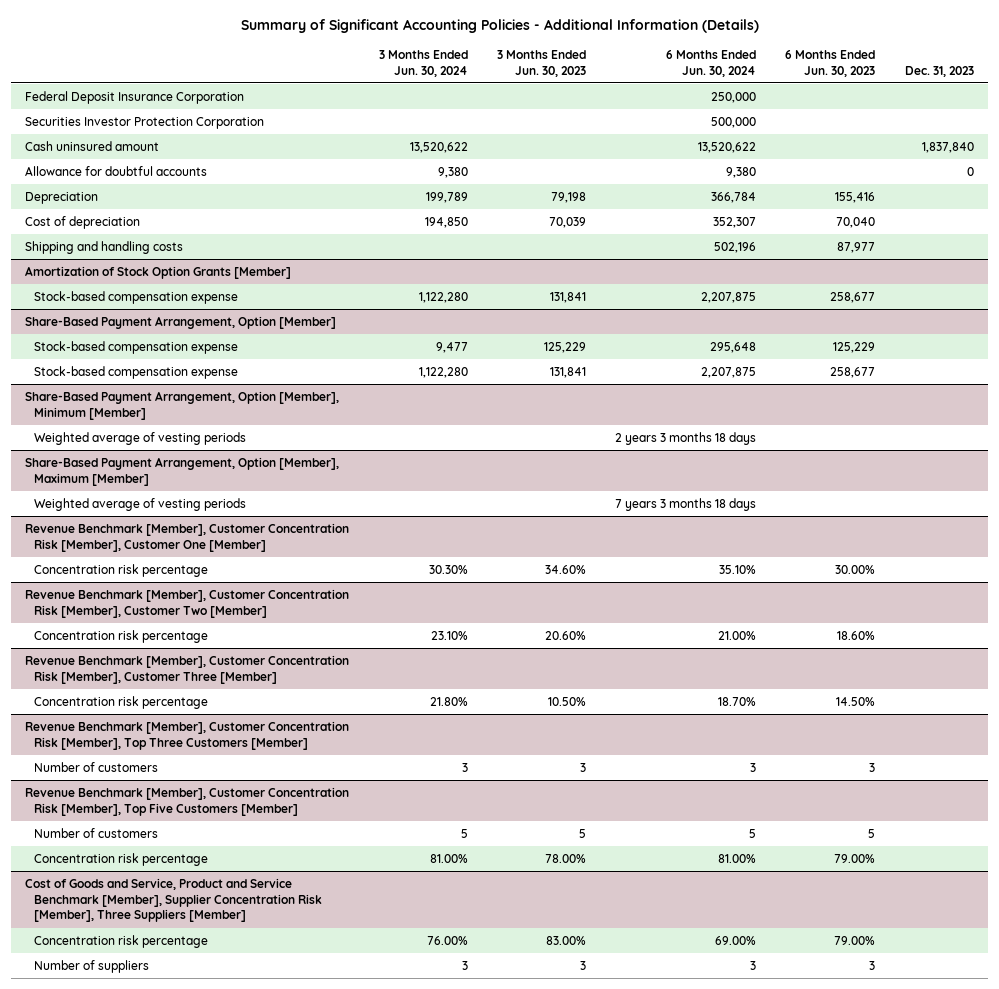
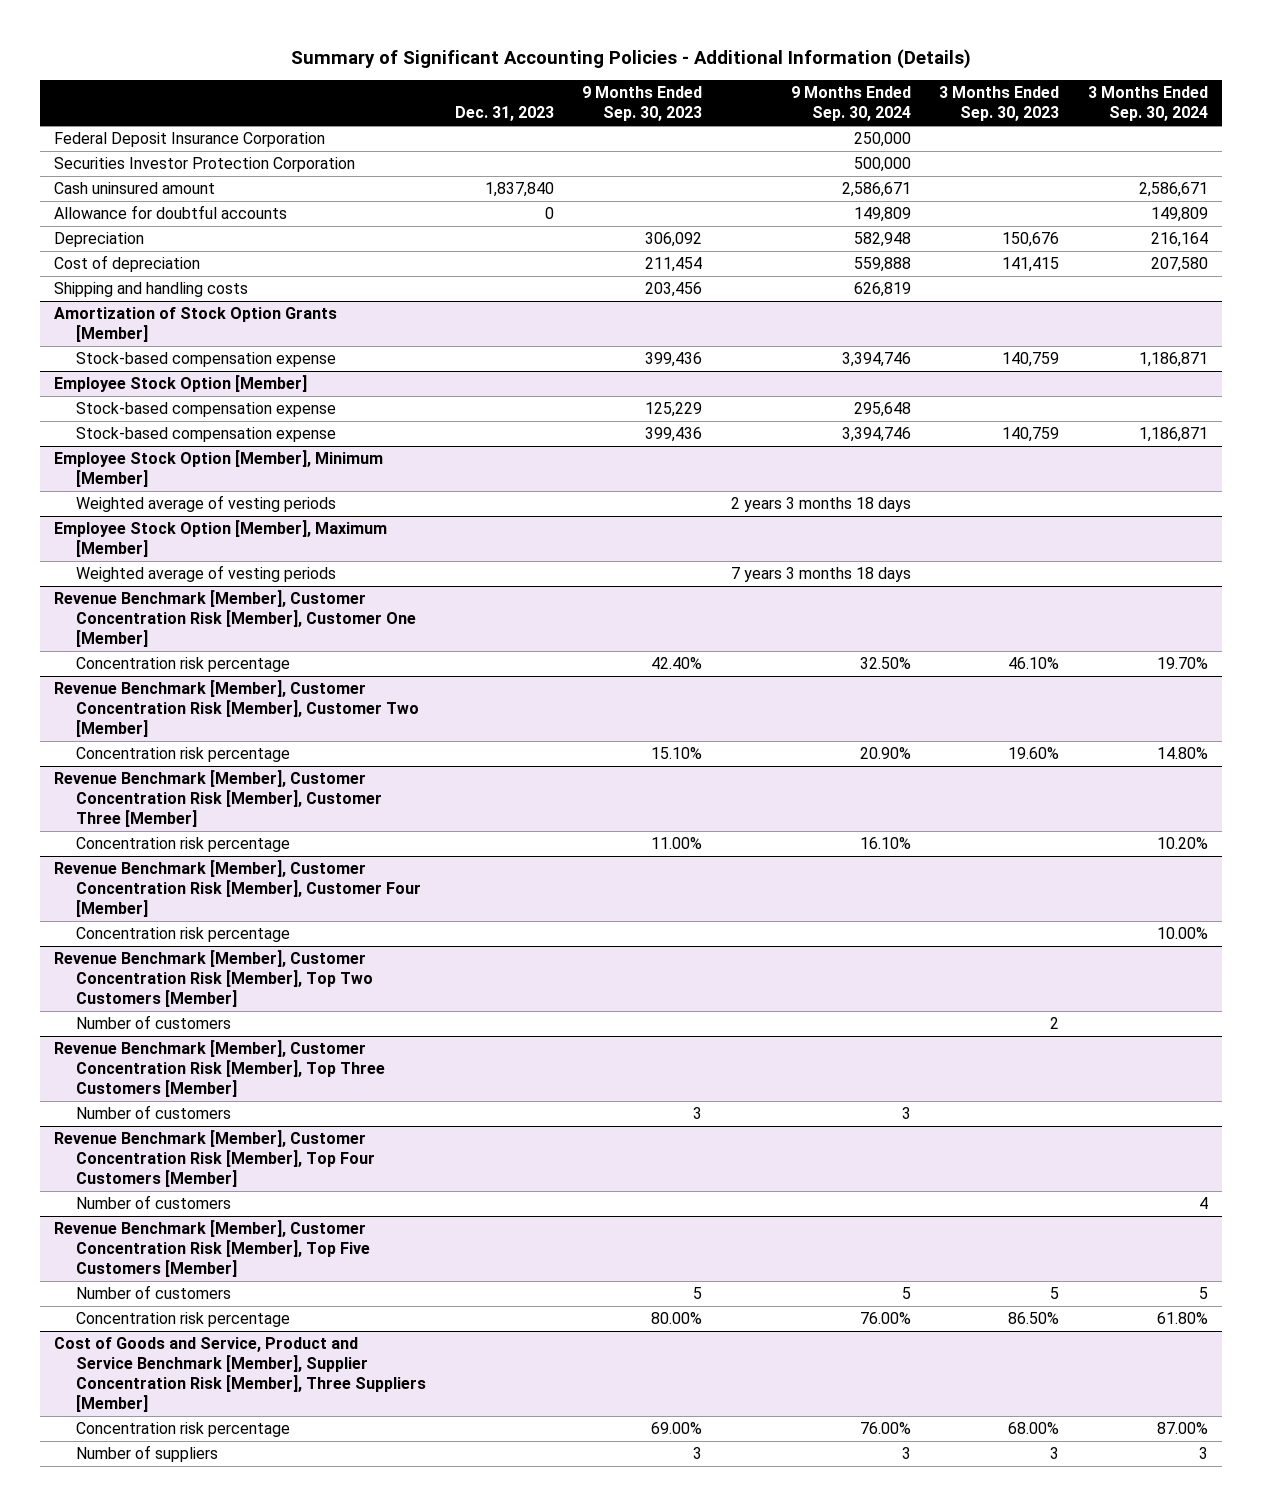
[378,49,468,77] 3 Months Ended Jun. 30, 2024 -> none
[496,49,586,77] 3 Months Ended Jun. 30, 2023 -> none
[666,49,757,77] 6 Months Ended Jun. 30, 2024 -> none
[785,49,876,77] 6 Months Ended Jun. 30, 2023 -> none
none -> [582,86,703,122] 9 Months Ended Sep. 30, 2023
none -> [790,86,911,122] 9 Months Ended Sep. 30, 2024
none -> [939,86,1060,122] 3 Months Ended Sep. 30, 2023
none -> [1087,86,1208,122] 3 Months Ended Sep. 30, 2024
[25,315,337,329] Share-Based Payment Arrangement, Option [Member] -> [53,375,307,393] Employee Stock Option [Member]
[25,390,340,420] Share-Based Payment Arrangement, Option [Member], Minimum [Member] -> none
[34,431,247,445] Weighted average of vesting periods -> none
[25,456,340,486] Share-Based Payment Arrangement, Option [Member], Maximum [Member] -> none
[34,497,247,511] Weighted average of vesting periods -> none
none -> [53,450,383,488] Employee Stock Option [Member], Minimum [Member]
none -> [76,495,337,513] Weighted average of vesting periods
none -> [53,520,387,558] Employee Stock Option [Member], Maximum [Member]
none -> [76,565,337,583] Weighted average of vesting periods
none -> [53,860,422,917] Revenue Benchmark [Member], Customer Concentration Risk [Member], Customer Four [Member]
none -> [76,927,291,943] Concentration risk percentage
none -> [53,950,374,1007] Revenue Benchmark [Member], Customer Concentration Risk [Member], Top Two Customers [Member]
none -> [76,1015,232,1030] Number of customers
none -> [53,1130,376,1187] Revenue Benchmark [Member], Customer Concentration Risk [Member], Top Four Customers [Member]
none -> [76,1195,232,1210] Number of customers

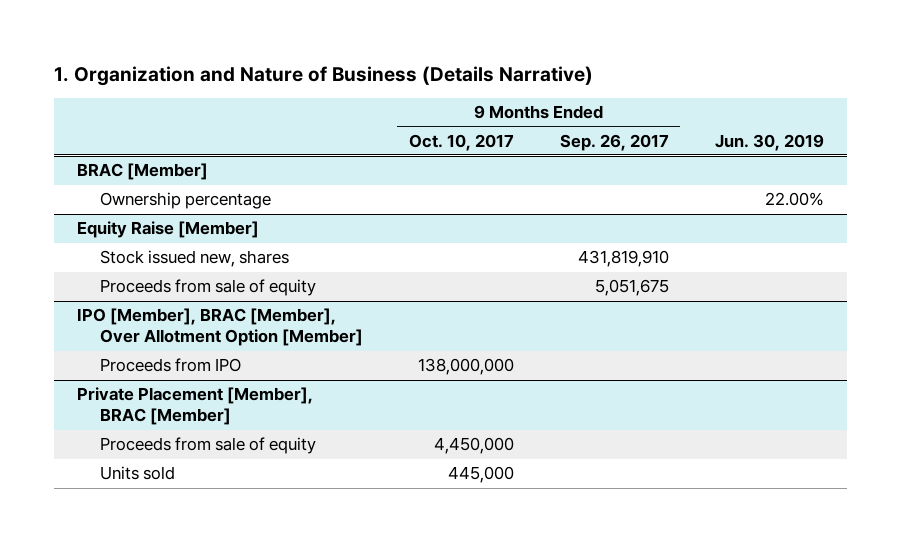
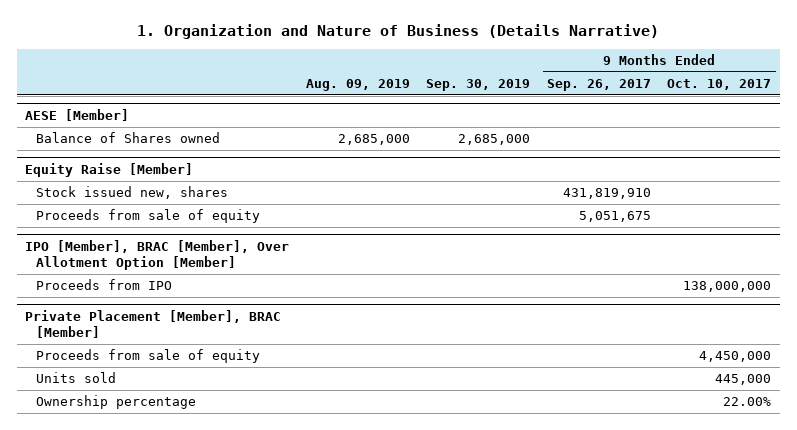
[714,133,824,151] Jun. 30, 2019 -> none
none -> [305,78,410,91] Aug. 09, 2019
none -> [426,78,531,91] Sep. 30, 2019
[77,163,209,181] BRAC [Member] -> none
[99,192,271,210] Ownership percentage -> none
none -> [25,108,130,121] AESE [Member]
none -> [36,132,221,144] Balance of Shares owned
none -> [36,395,197,410] Ownership percentage

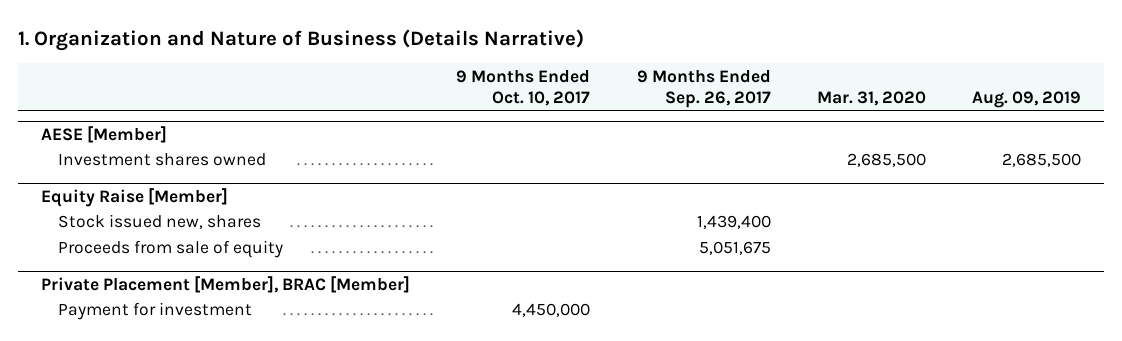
[426,78,531,91] Sep. 30, 2019 -> none
none -> [816,90,926,106] Mar. 31, 2020
[36,132,221,144] Balance of Shares owned -> [58,153,267,167] Investment shares owned
[337,134,410,146] 2,685,000 -> [1002,153,1082,168] 2,685,500
[562,188,651,200] 431,819,910 -> [696,215,771,230] 1,439,400
[25,239,290,270] IPO [Member], BRAC [Member], Over Allotment Option [Member] -> none
[36,279,173,291] Proceeds from IPO -> none
[36,372,117,384] Units sold -> none
[36,395,197,410] Ownership percentage -> none
[36,349,261,364] Proceeds from sale of equity -> [58,302,253,321] Payment for investment

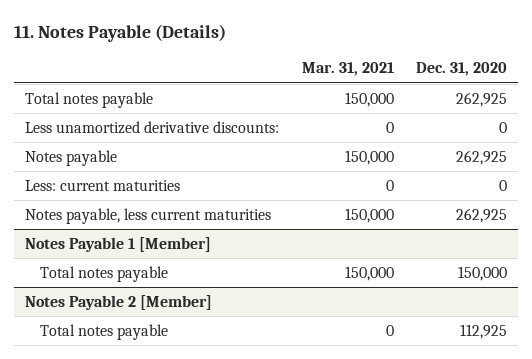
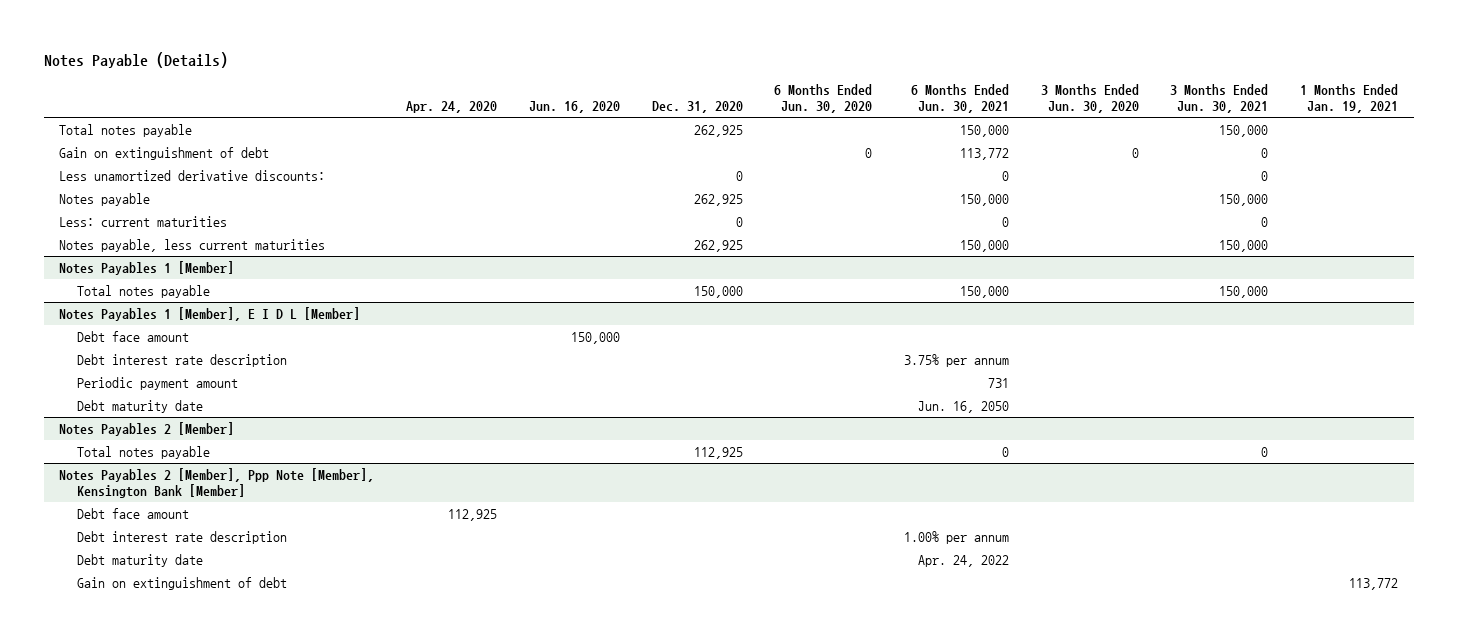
[14,24,227,43] 11. Notes Payable (Details) -> [43,51,228,68] Notes Payable (Details)
[301,62,394,77] Mar. 31, 2021 -> none
none -> [406,101,498,114] Apr. 24, 2020
none -> [528,101,620,114] Jun. 16, 2020
none -> [774,84,873,114] 6 Months Ended Jun. 30, 2020
none -> [910,84,1009,114] 6 Months Ended Jun. 30, 2021
none -> [1040,84,1139,114] 3 Months Ended Jun. 30, 2020
none -> [1170,84,1269,114] 3 Months Ended Jun. 30, 2021
none -> [1300,84,1399,114] 1 Months Ended Jan. 19, 2021
none -> [59,146,270,160] Gain on extinguishment of debt
[25,236,212,252] Notes Payable 1 [Member] -> [59,260,235,275] Notes Payables 1 [Member]
none -> [59,306,361,321] Notes Payables 1 [Member], E I D L [Member]
none -> [76,330,189,342] Debt face amount
none -> [76,353,287,367] Debt interest rate description
none -> [76,376,238,390] Periodic payment amount
none -> [76,399,203,413] Debt maturity date
[25,294,213,310] Notes Payable 2 [Member] -> [59,421,235,436] Notes Payables 2 [Member]
none -> [59,467,375,498] Notes Payables 2 [Member], Ppp Note [Member], Kensington Bank [Member]
none -> [76,507,189,519] Debt face amount
none -> [76,530,287,544] Debt interest rate description
none -> [76,553,203,567] Debt maturity date
none -> [76,576,287,590] Gain on extinguishment of debt

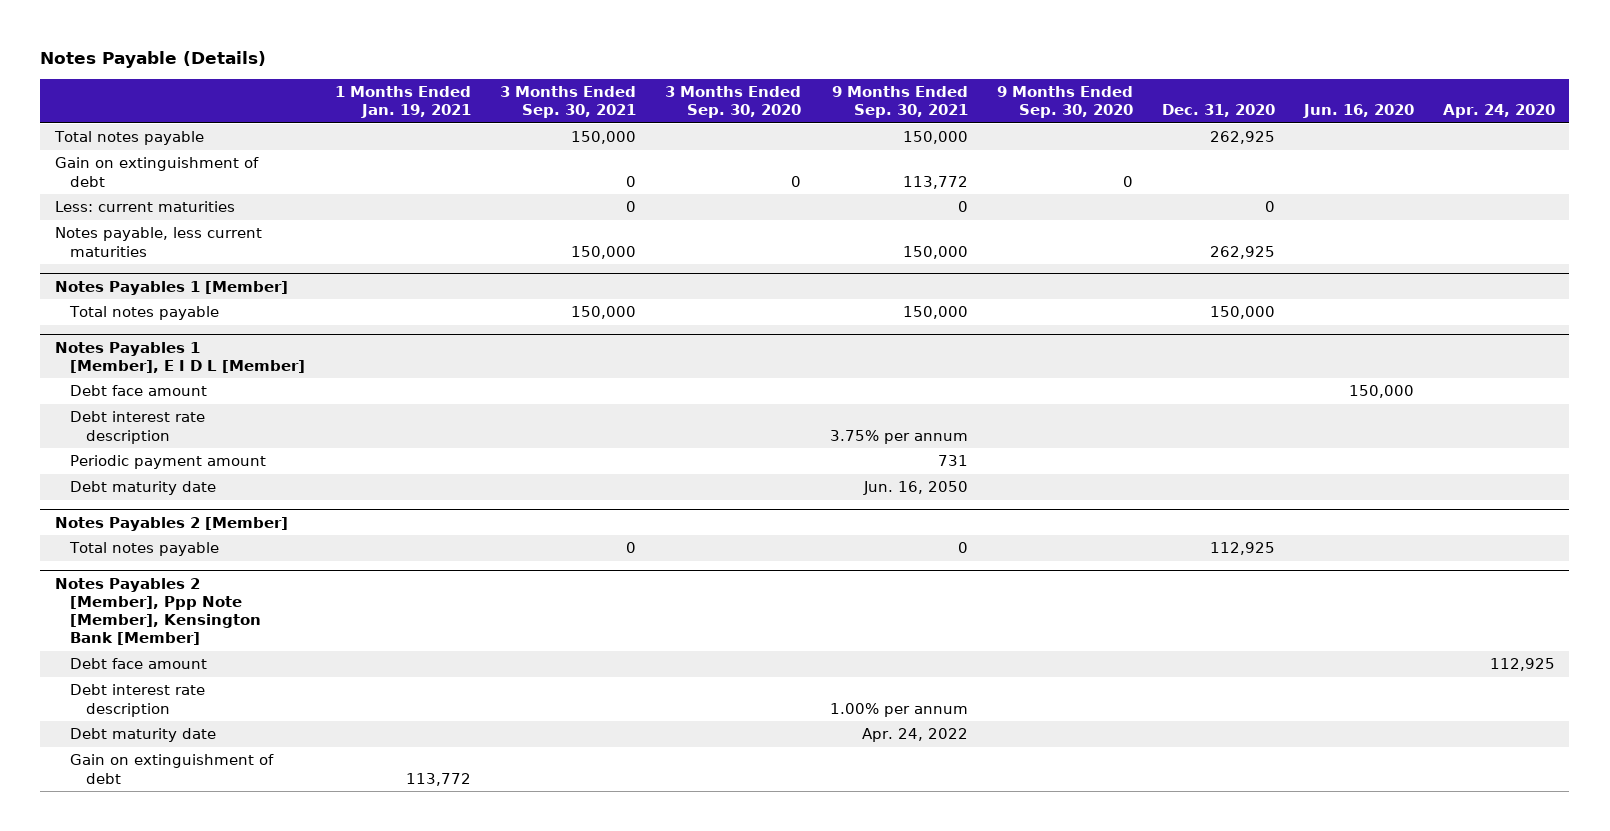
[774,84,873,114] 6 Months Ended Jun. 30, 2020 -> none
[910,84,1009,114] 6 Months Ended Jun. 30, 2021 -> none
[1040,84,1139,114] 3 Months Ended Jun. 30, 2020 -> none
[1170,84,1269,114] 3 Months Ended Jun. 30, 2021 -> none
none -> [499,85,636,119] 3 Months Ended Sep. 30, 2021
none -> [664,85,801,119] 3 Months Ended Sep. 30, 2020
none -> [831,85,968,119] 9 Months Ended Sep. 30, 2021
none -> [996,85,1133,119] 9 Months Ended Sep. 30, 2020
[59,169,326,181] Less unamortized derivative discounts: -> none
[59,192,151,206] Notes payable -> none

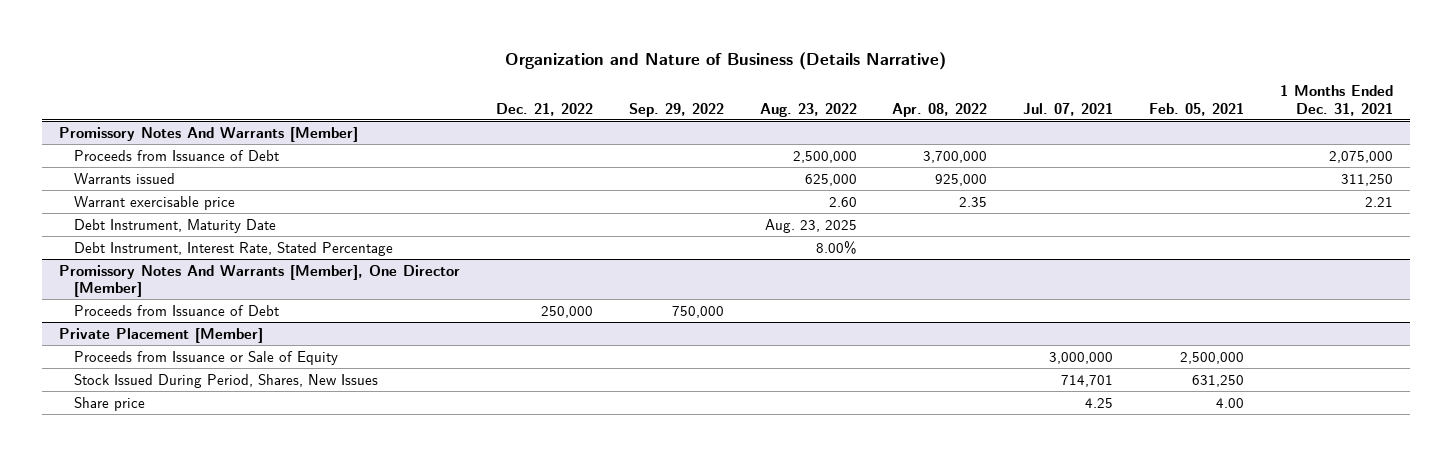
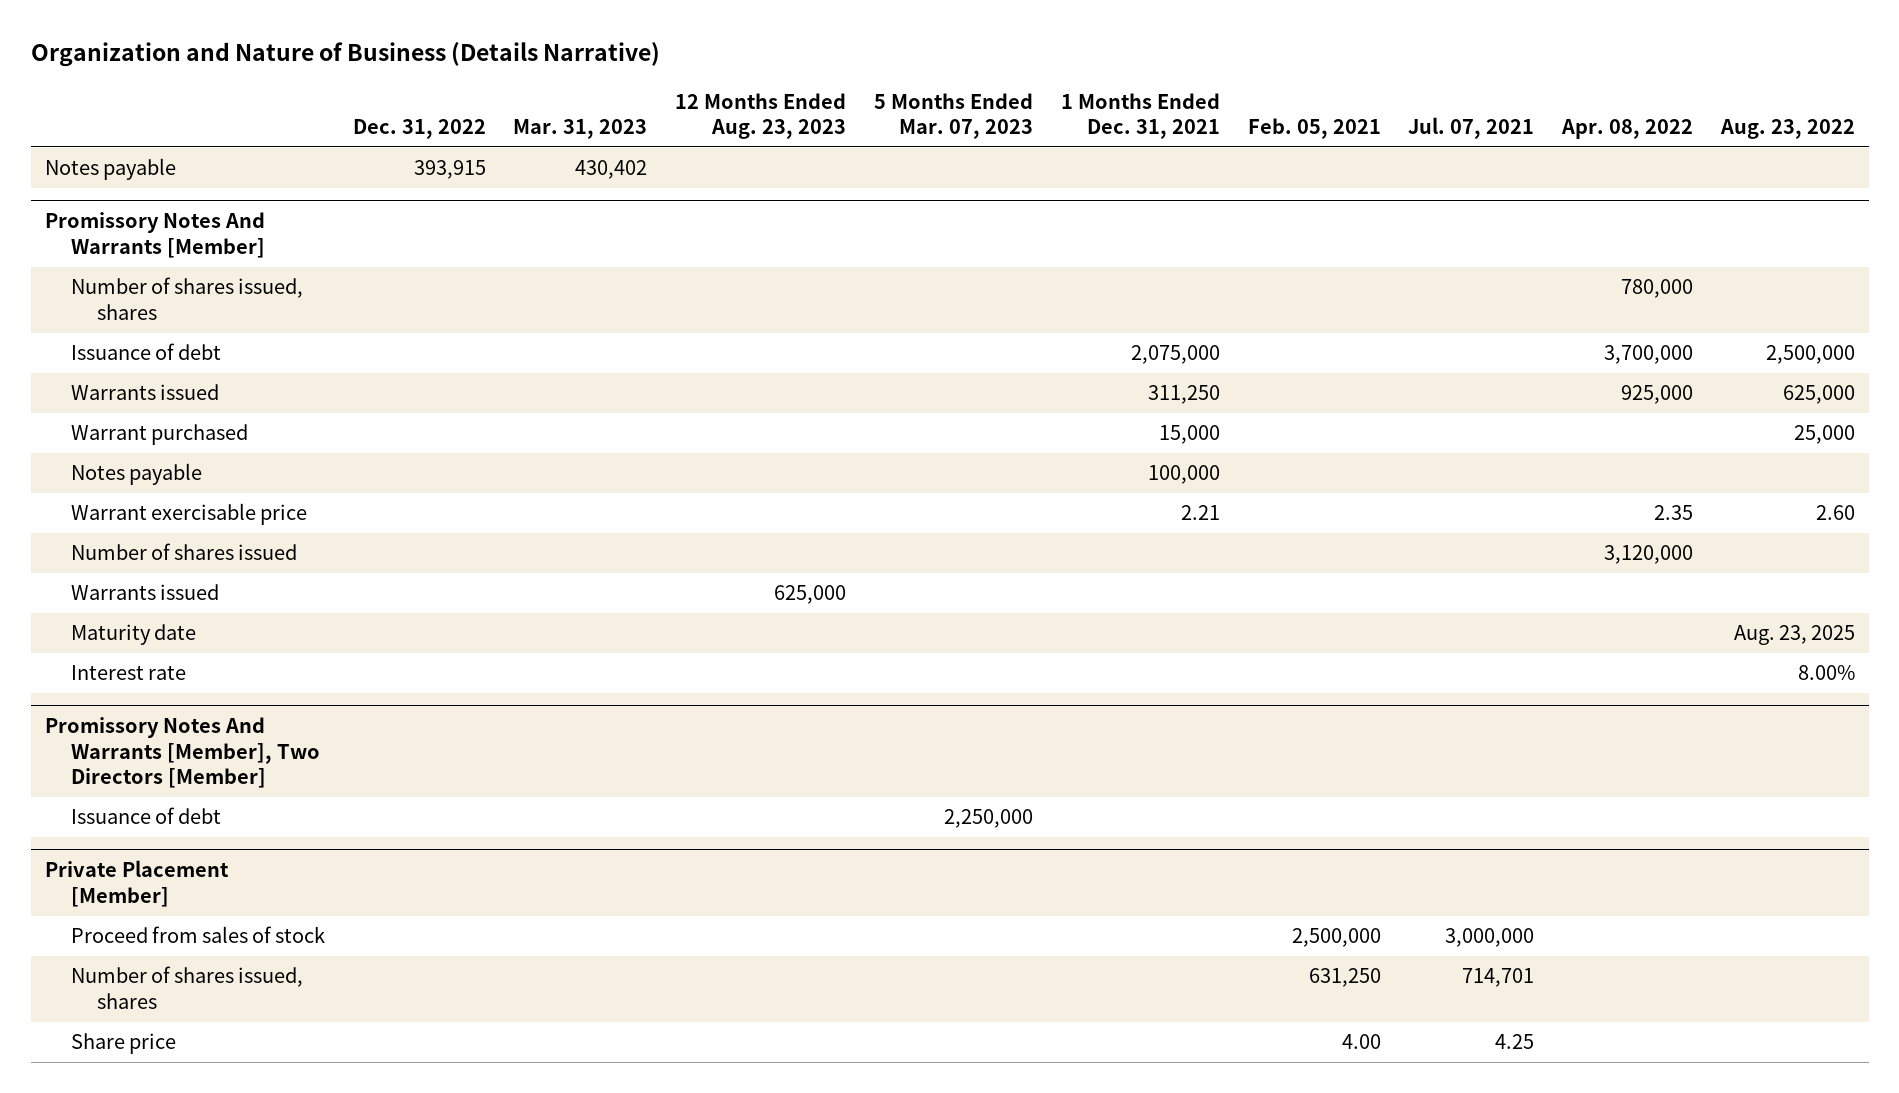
[496,102,594,116] Dec. 21, 2022 -> none
[628,102,724,117] Sep. 29, 2022 -> none
none -> [352,119,486,140] Dec. 31, 2022
none -> [513,119,648,140] Mar. 31, 2023
none -> [675,92,847,140] 12 Months Ended Aug. 23, 2023
none -> [873,92,1033,140] 5 Months Ended Mar. 07, 2023
none -> [44,158,176,181] Notes payable
none -> [70,277,303,320] Number of shares issued, shares
[74,149,280,161] Proceeds from Issuance of Debt -> [70,343,221,361] Issuance of debt
none -> [70,424,248,446] Warrant purchased
none -> [70,463,202,486] Notes payable
none -> [70,543,297,561] Number of shares issued
none -> [70,584,219,601] Warrants issued
[74,218,277,233] Debt Instrument, Maturity Date -> [70,624,196,646] Maturity date
[74,241,394,256] Debt Instrument, Interest Rate, Stated Percentage -> [70,665,186,681] Interest rate
[59,264,461,298] Promissory Notes And Warrants [Member], One Director [Member] -> [44,717,320,789] Promissory Notes And Warrants [Member], Two Directors [Member]
[74,304,280,316] Proceeds from Issuance of Debt -> [70,807,221,825] Issuance of debt
[74,350,339,365] Proceeds from Issuance or Sale of Equity -> [70,926,325,944] Proceed from sales of stock
[74,373,379,388] Stock Issued During Period, Shares, New Issues -> [70,966,303,1009] Number of shares issued, shares

